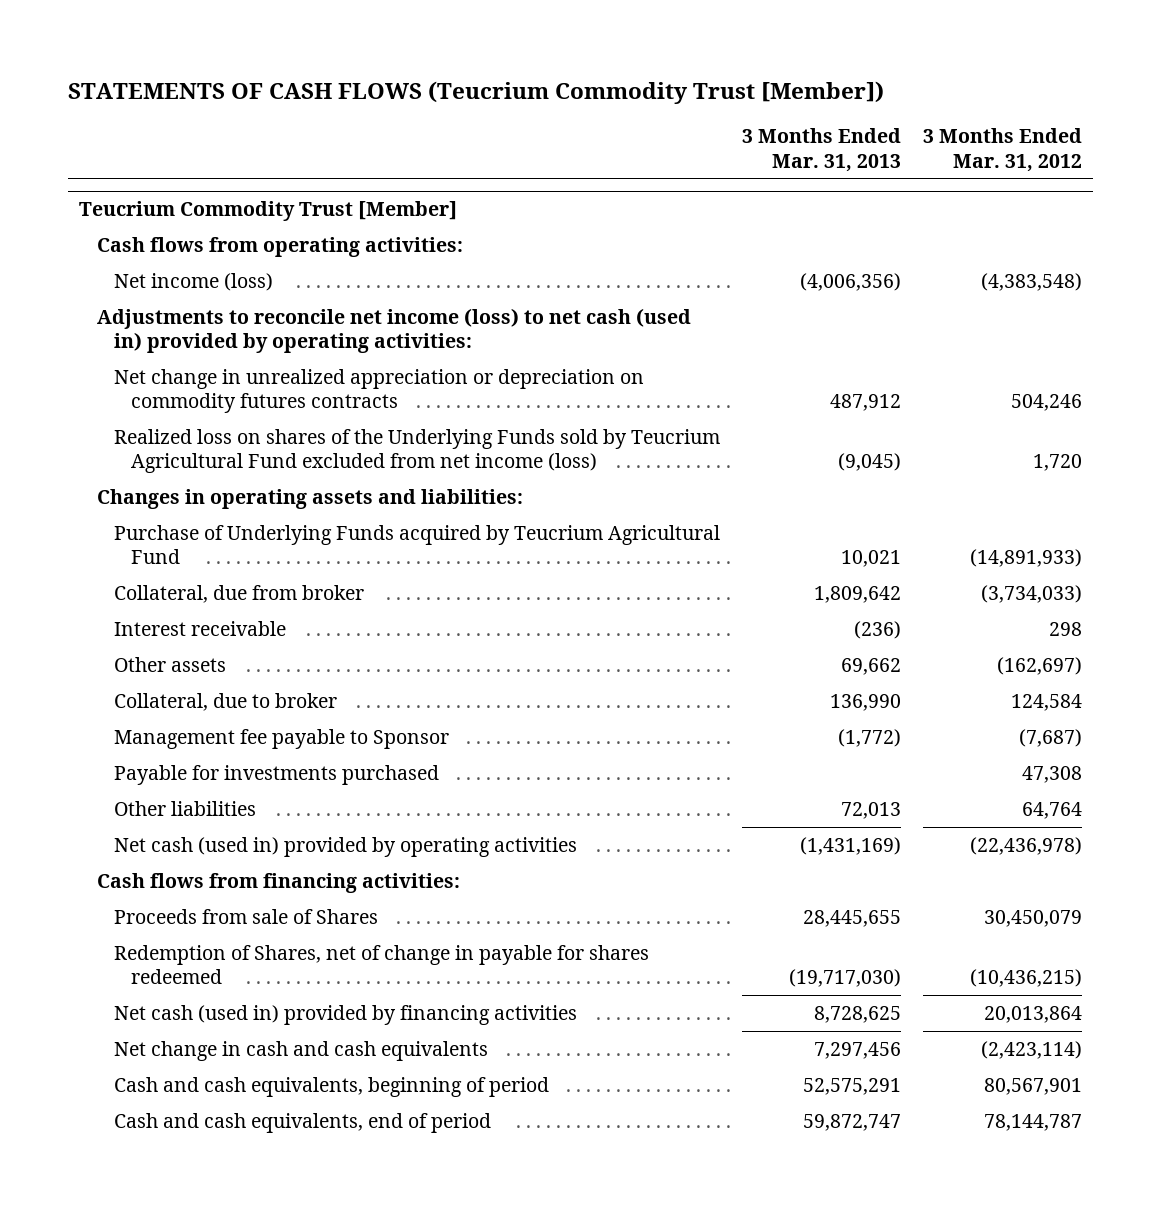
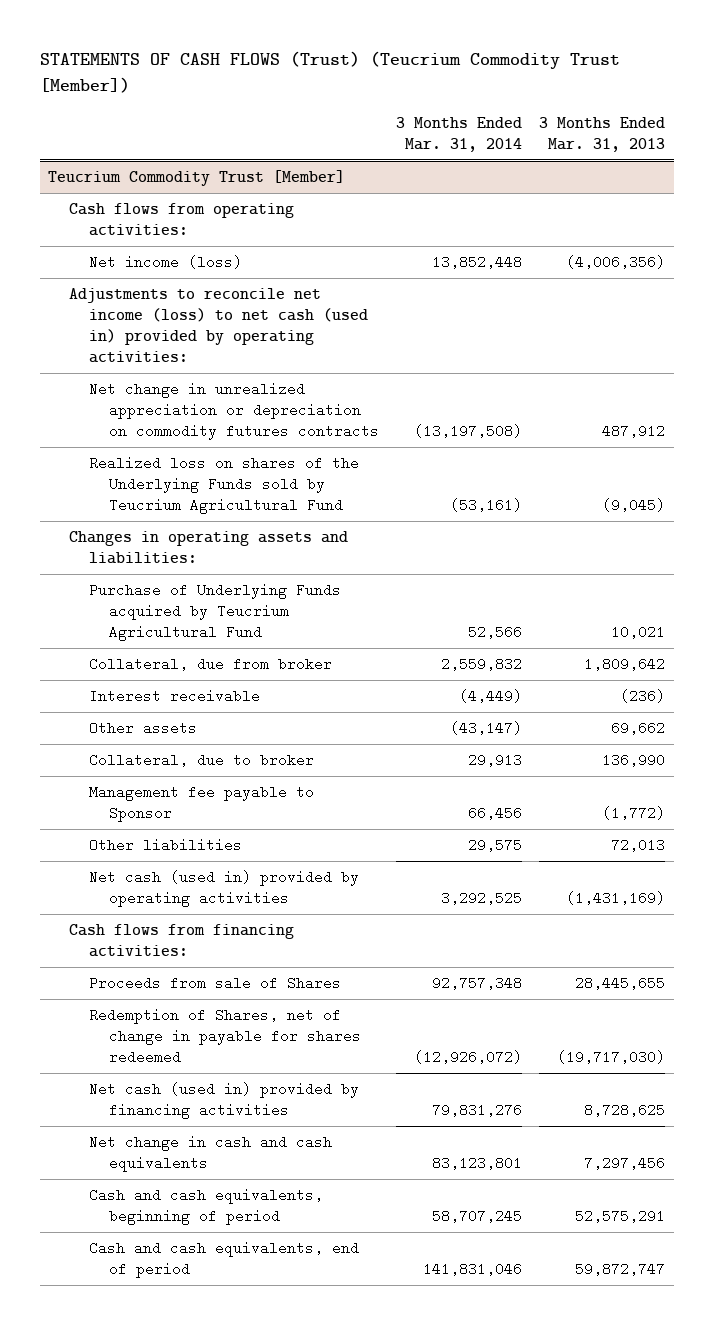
[68,80,885,104] STATEMENTS OF CASH FLOWS (Teucrium Commodity Trust [Member]) -> [39,51,620,93] STATEMENTS OF CASH FLOWS (Trust) (Teucrium Commodity Trust [Member])
[922,128,1082,172] 3 Months Ended Mar. 31, 2012 -> none
none -> [396,116,523,152] 3 Months Ended Mar. 31, 2014
[114,428,721,474] Realized loss on shares of the Underlying Funds sold by Teucrium Agricultural Fund excluded from net income (loss) -> [88,455,359,515] Realized loss on shares of the Underlying Funds sold by Teucrium Agricultural Fund
[114,764,440,785] Payable for investments purchased -> none

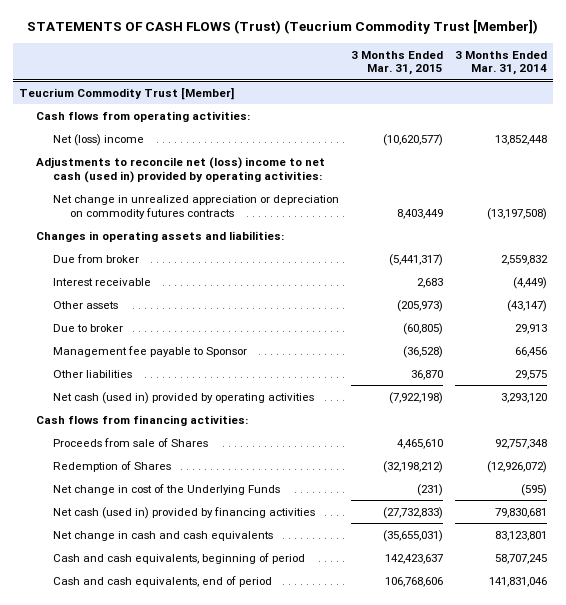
[539,116,666,152] 3 Months Ended Mar. 31, 2013 -> none
none -> [350,50,443,76] 3 Months Ended Mar. 31, 2015
[88,254,242,269] Net income (loss) -> [52,133,144,146] Net (loss) income
[68,287,368,364] Adjustments to reconcile net income (loss) to net cash (used in) provided by operating activities: -> [35,156,325,183] Adjustments to reconcile net (loss) income to net cash (used in) provided by operating activities:
[88,455,359,515] Realized loss on shares of the Underlying Funds sold by Teucrium Agricultural Fund -> none
[88,582,341,642] Purchase of Underlying Funds acquired by Teucrium Agricultural Fund -> none
[88,656,332,671] Collateral, due from broker -> [52,253,139,263] Due from broker
[88,752,314,767] Collateral, due to broker -> [52,323,123,332] Due to broker
[441,891,523,906] 3,292,525 -> [501,392,548,403] 3,293,120
[88,1007,362,1065] Redemption of Shares, net of change in payable for shares redeemed -> [52,460,171,472] Redemption of Shares
none -> [52,483,280,495] Net change in cost of the Underlying Funds
[432,1103,523,1118] 79,831,276 -> [495,507,548,518] 79,830,681

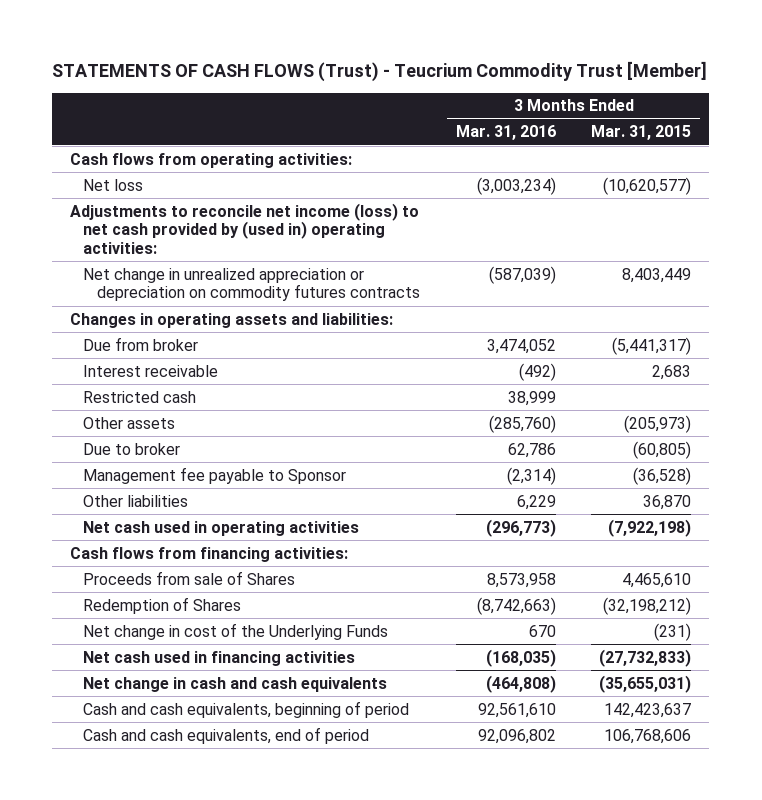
[27,19,539,35] STATEMENTS OF CASH FLOWS (Trust) (Teucrium Commodity Trust [Member]) -> [52,60,708,82] STATEMENTS OF CASH FLOWS (Trust) - Teucrium Commodity Trust [Member]
[455,50,548,76] 3 Months Ended Mar. 31, 2014 -> none
none -> [455,125,556,141] Mar. 31, 2016
[19,86,235,100] Teucrium Commodity Trust [Member] -> none
[52,133,144,146] Net (loss) income -> [83,178,144,191] Net loss
[35,156,325,183] Adjustments to reconcile net (loss) income to net cash (used in) provided by operating activities: -> [70,202,420,254] Adjustments to reconcile net income (loss) to net cash provided by (used in) operating activities:
none -> [83,390,197,403] Restricted cash
[52,391,314,404] Net cash (used in) provided by operating activities -> [83,520,360,536] Net cash used in operating activities
[52,506,315,519] Net cash (used in) provided by financing activities -> [83,650,356,666] Net cash used in financing activities

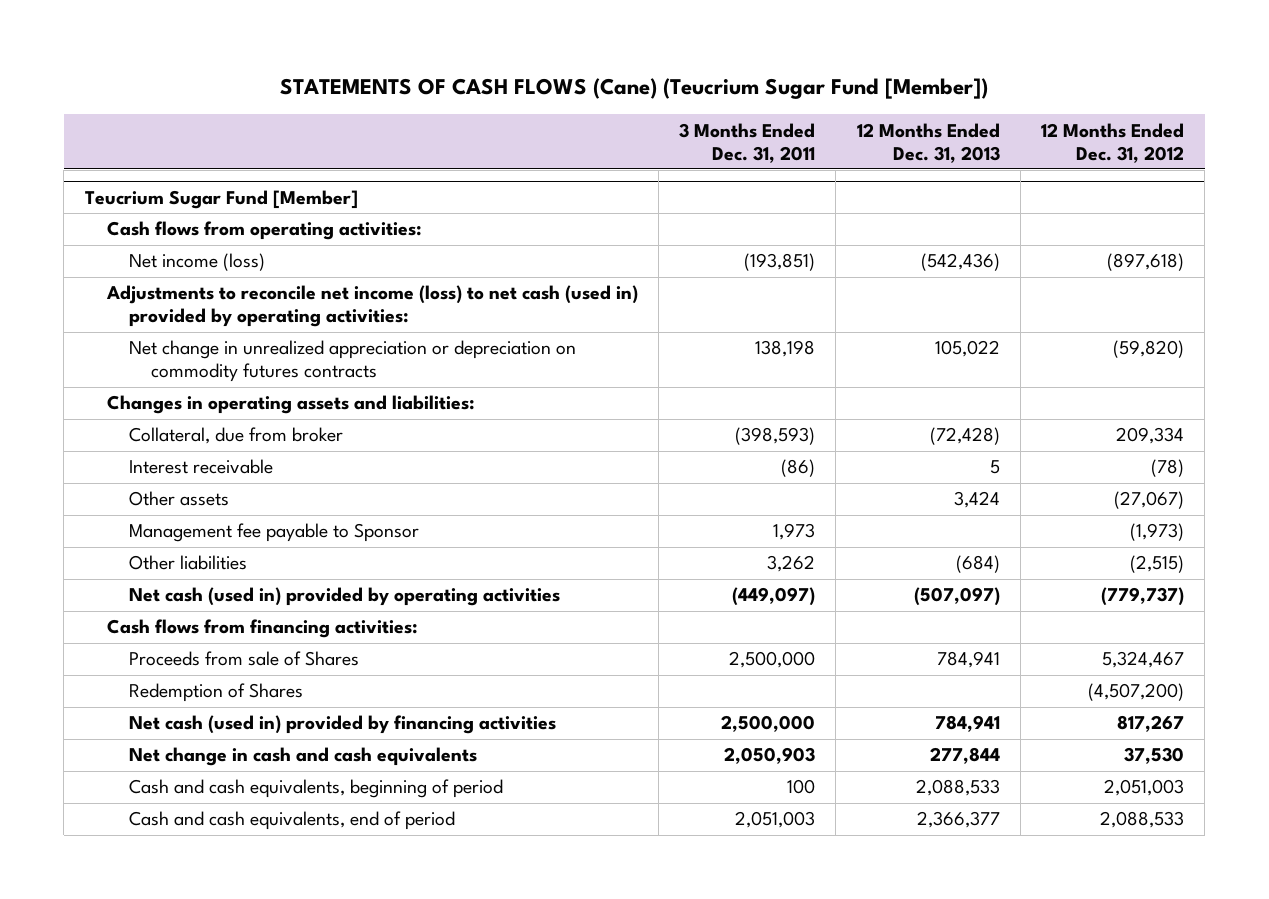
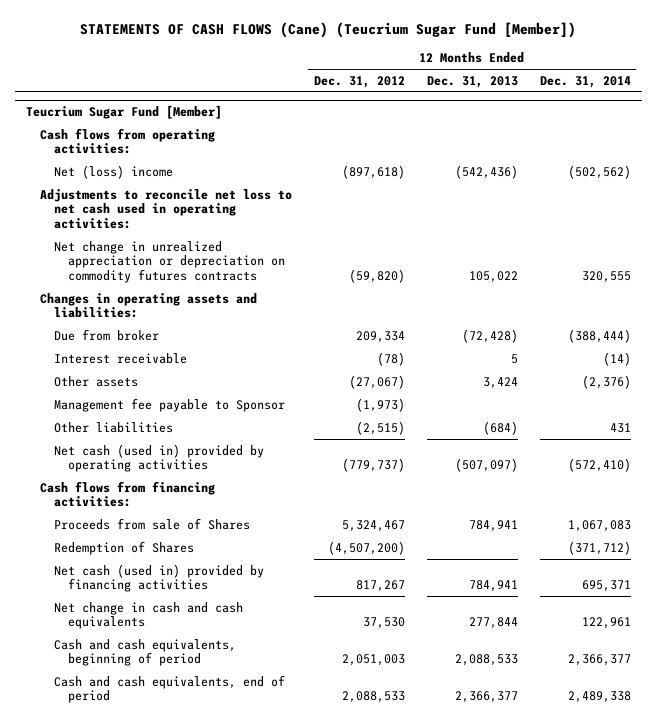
[679,122,816,163] 3 Months Ended Dec. 31, 2011 -> none
none -> [539,75,631,88] Dec. 31, 2014
[129,253,266,272] Net income (loss) -> [53,164,173,179] Net (loss) income
[105,285,638,328] Adjustments to reconcile net income (loss) to net cash (used in) provided by operating activities: -> [39,188,292,229] Adjustments to reconcile net loss to net cash used in operating activities:
[129,427,344,445] Collateral, due from broker -> [53,328,159,341] Due from broker

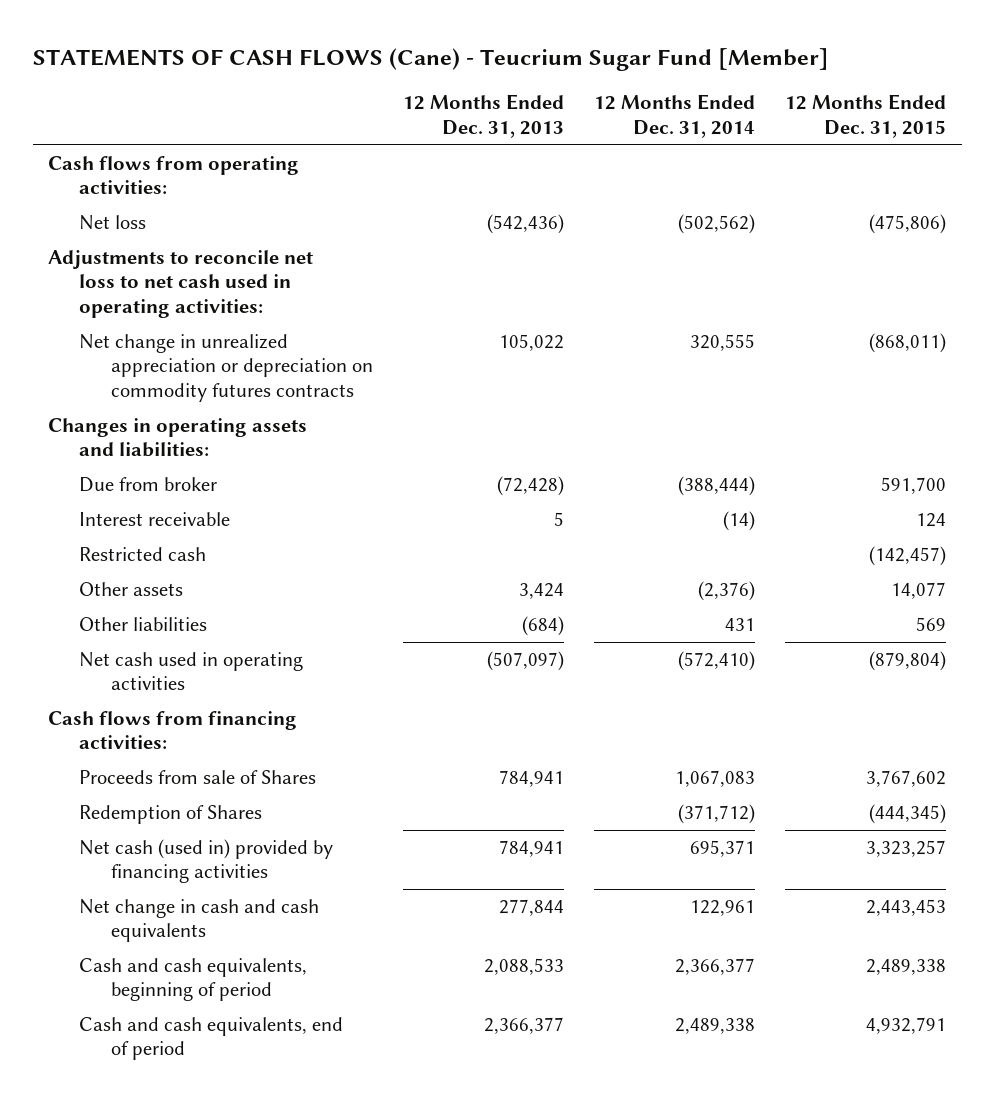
[80,22,577,39] STATEMENTS OF CASH FLOWS (Cane) (Teucrium Sugar Fund [Member]) -> [32,47,829,71] STATEMENTS OF CASH FLOWS (Cane) - Teucrium Sugar Fund [Member]
[313,75,405,88] Dec. 31, 2012 -> none
none -> [785,94,947,138] 12 Months Ended Dec. 31, 2015
[25,104,222,119] Teucrium Sugar Fund [Member] -> none
[53,164,173,179] Net (loss) income -> [79,215,147,231] Net loss
none -> [79,547,207,562] Restricted cash
[53,397,285,412] Management fee payable to Sponsor -> none
[53,443,264,473] Net cash (used in) provided by operating activities -> [79,652,304,691] Net cash used in operating activities

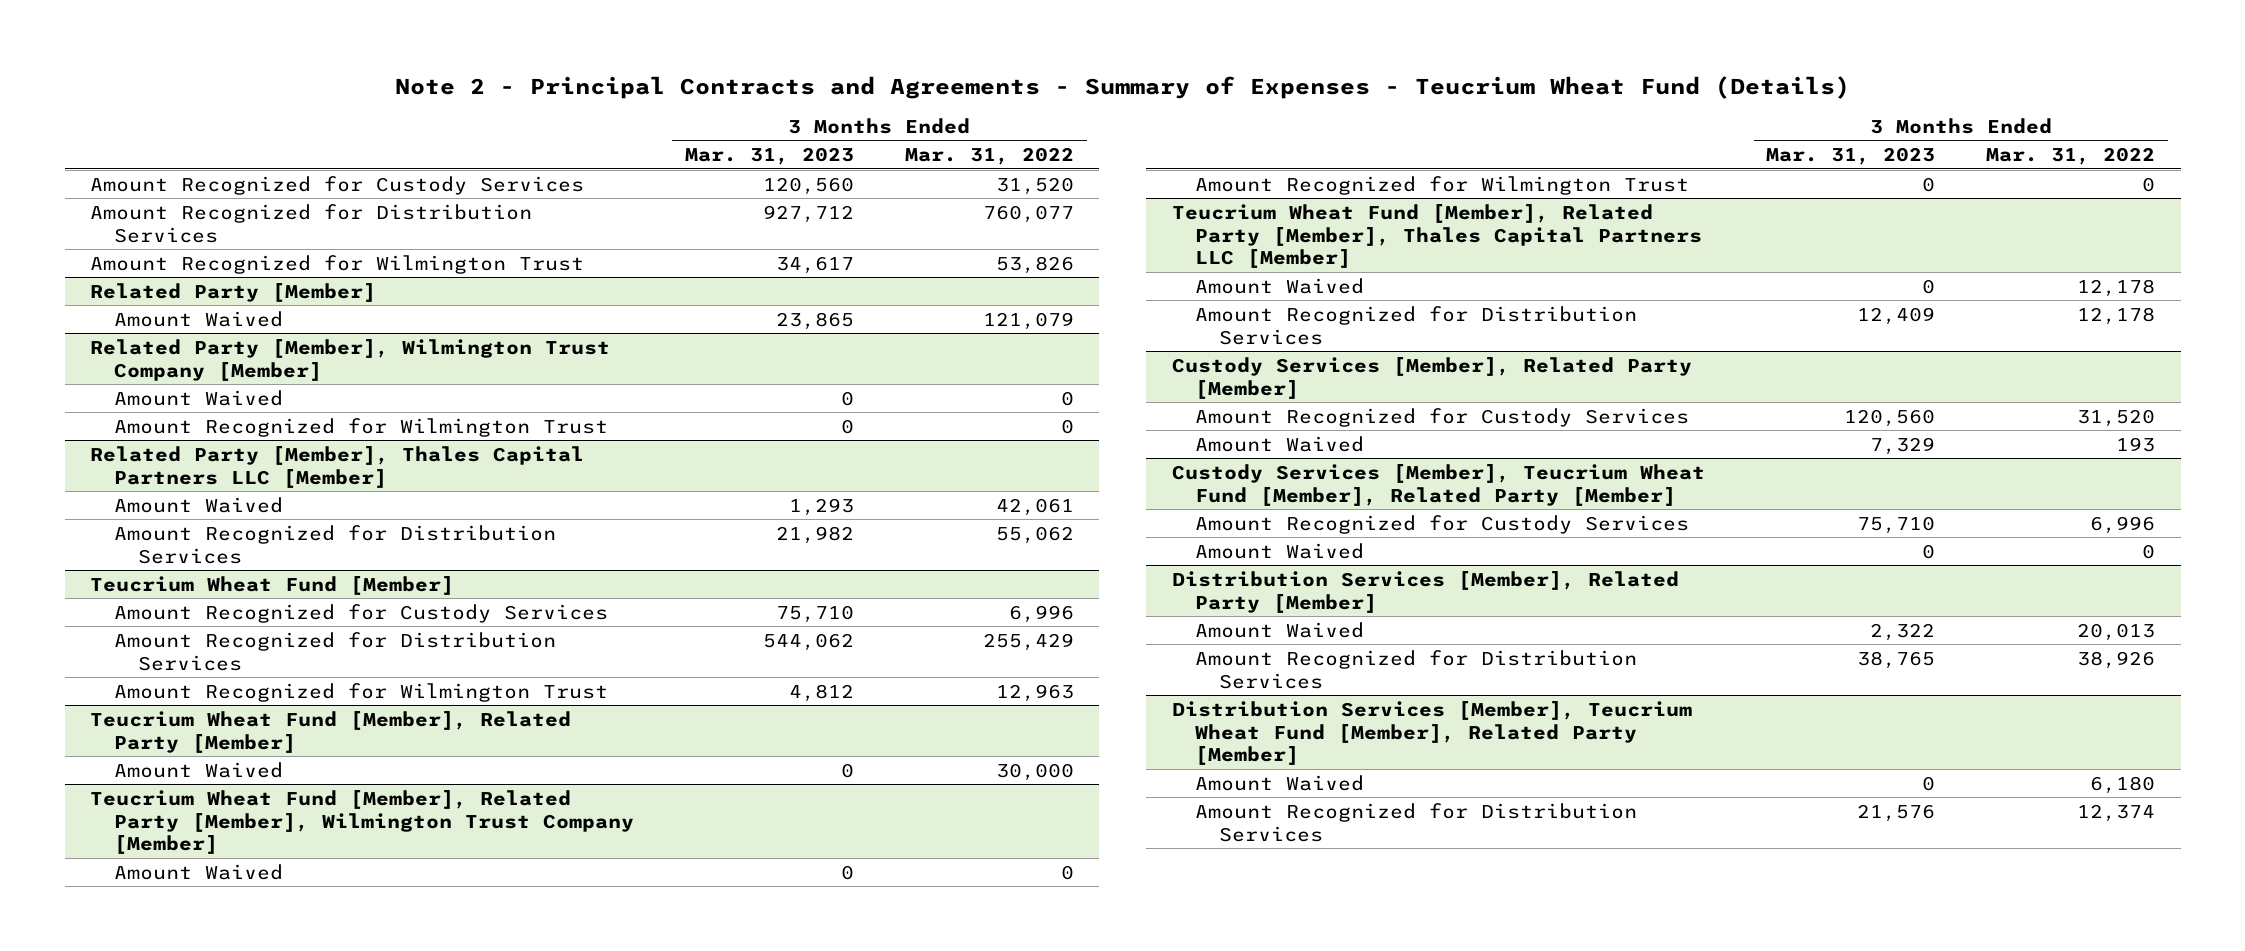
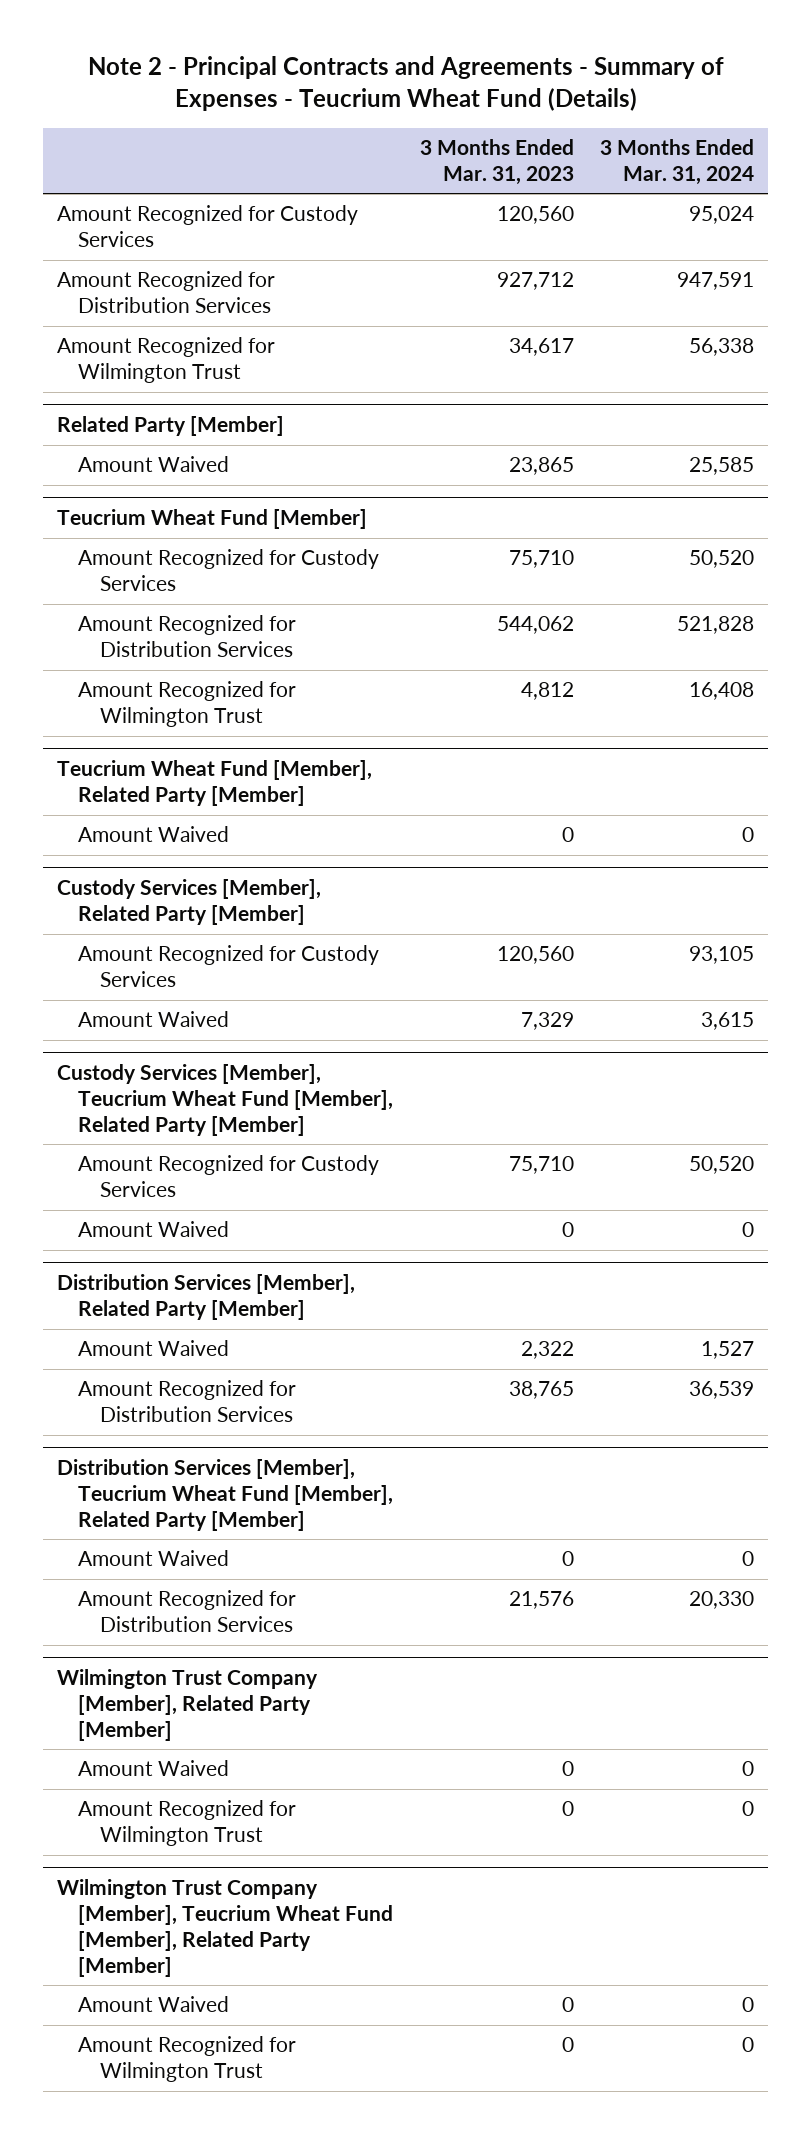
[904,147,1074,166] Mar. 31, 2022 -> none
none -> [600,139,755,185] 3 Months Ended Mar. 31, 2024
[90,338,611,381] Related Party [Member], Wilmington Trust Company [Member] -> none
[113,389,283,406] Amount Waived -> none
[113,417,608,437] Amount Recognized for Wilmington Trust -> none
[90,445,585,488] Related Party [Member], Thales Capital Partners LLC [Member] -> none
[113,496,283,513] Amount Waived -> none
[113,524,556,564] Amount Recognized for Distribution Services -> none
[90,789,634,855] Teucrium Wheat Fund [Member], Related Party [Member], Wilmington Trust Company [Member] -> none
[113,863,283,880] Amount Waived -> none
[1195,175,1690,195] Amount Recognized for Wilmington Trust -> none
[1171,203,1703,269] Teucrium Wheat Fund [Member], Related Party [Member], Thales Capital Partners LLC [Member] -> none
[1195,277,1365,294] Amount Waived -> none
[1195,305,1638,345] Amount Recognized for Distribution Services -> none
none -> [56,1669,318,1741] Wilmington Trust Company [Member], Related Party [Member]
none -> [78,1760,230,1777] Amount Waived
none -> [78,1800,297,1847] Amount Recognized for Wilmington Trust
none -> [56,1879,394,1977] Wilmington Trust Company [Member], Teucrium Wheat Fund [Member], Related Party [Member]
none -> [78,1996,230,2013] Amount Waived
none -> [78,2036,297,2083] Amount Recognized for Wilmington Trust

